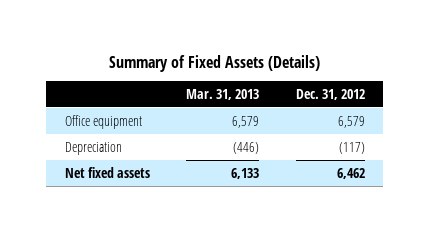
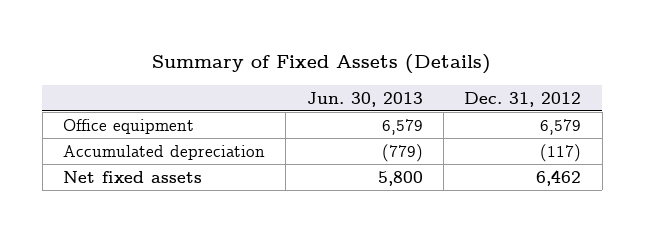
[186,88,260,100] Mar. 31, 2013 -> none
none -> [306,91,423,107] Jun. 30, 2013
[64,141,122,155] Depreciation -> [63,144,266,160] Accumulated depreciation

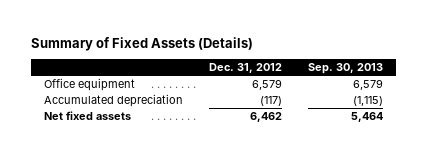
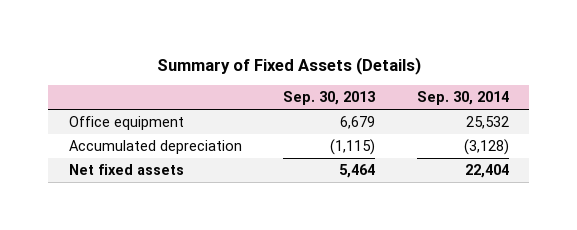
[208,63,282,74] Dec. 31, 2012 -> none
none -> [416,91,509,106] Sep. 30, 2014
[352,79,383,91] 6,579 -> [340,116,376,130] 6,679

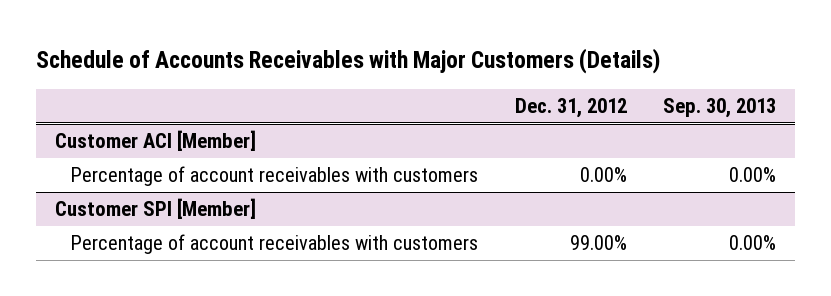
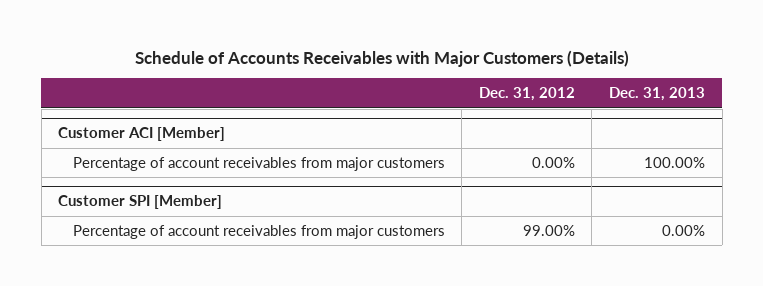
[663,97,777,118] Sep. 30, 2013 -> none
none -> [608,87,705,102] Dec. 31, 2013
[69,166,478,187] Percentage of account receivables with customers -> [72,156,445,171] Percentage of account receivables from major customers
[69,234,478,255] Percentage of account receivables with customers -> [72,224,445,239] Percentage of account receivables from major customers

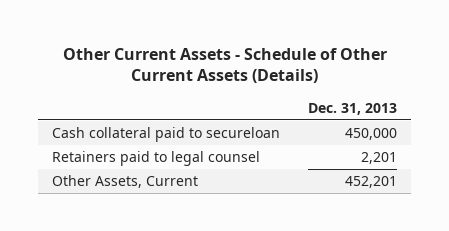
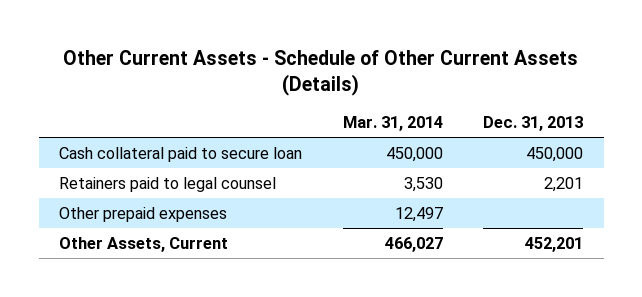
none -> [342,116,443,132] Mar. 31, 2014
[52,127,281,143] Cash collateral paid to secureloan -> [58,146,302,162] Cash collateral paid to secure loan
none -> [58,206,227,222] Other prepaid expenses

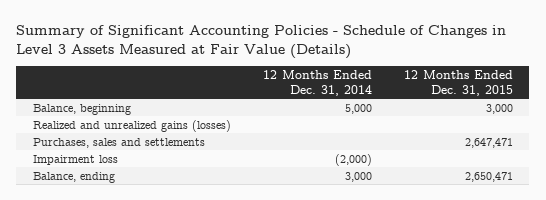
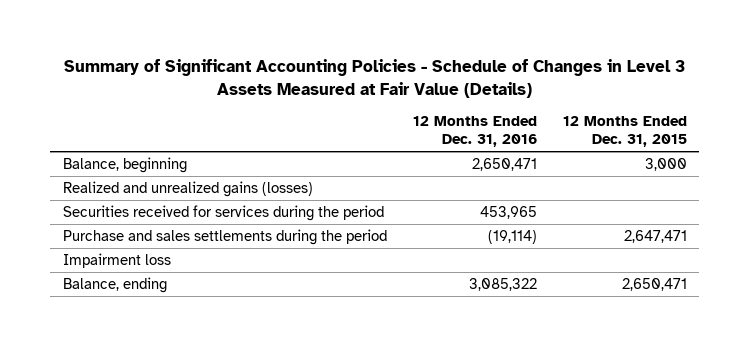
[262,70,372,96] 12 Months Ended Dec. 31, 2014 -> none
none -> [412,116,537,147] 12 Months Ended Dec. 31, 2016
none -> [63,205,385,222] Securities received for services during the period
[32,137,205,148] Purchases, sales and settlements -> [63,229,388,246] Purchase and sales settlements during the period

